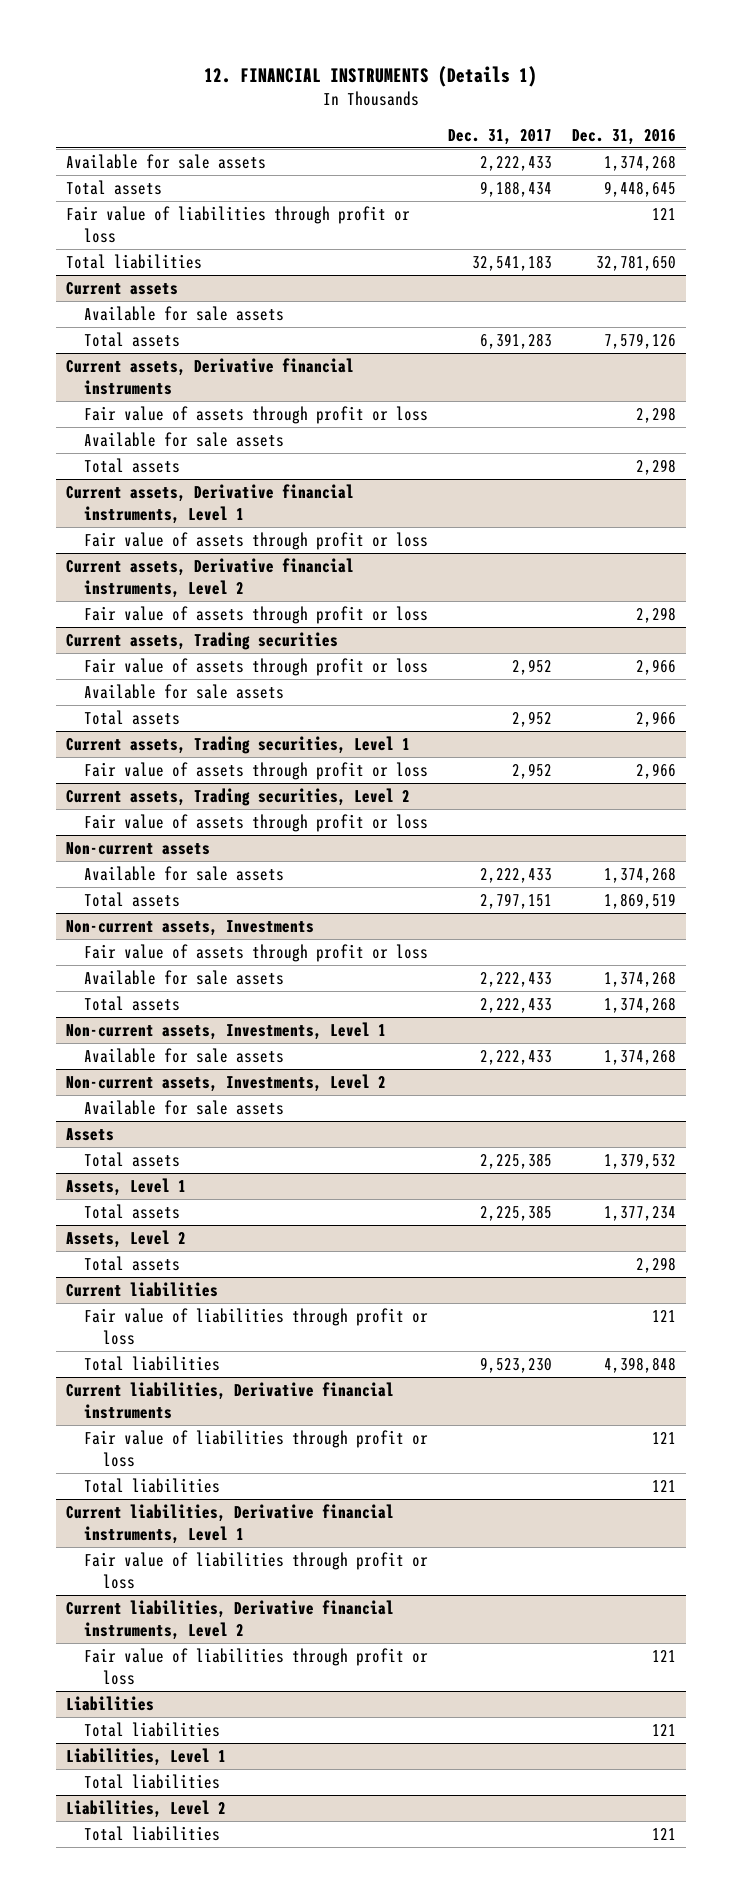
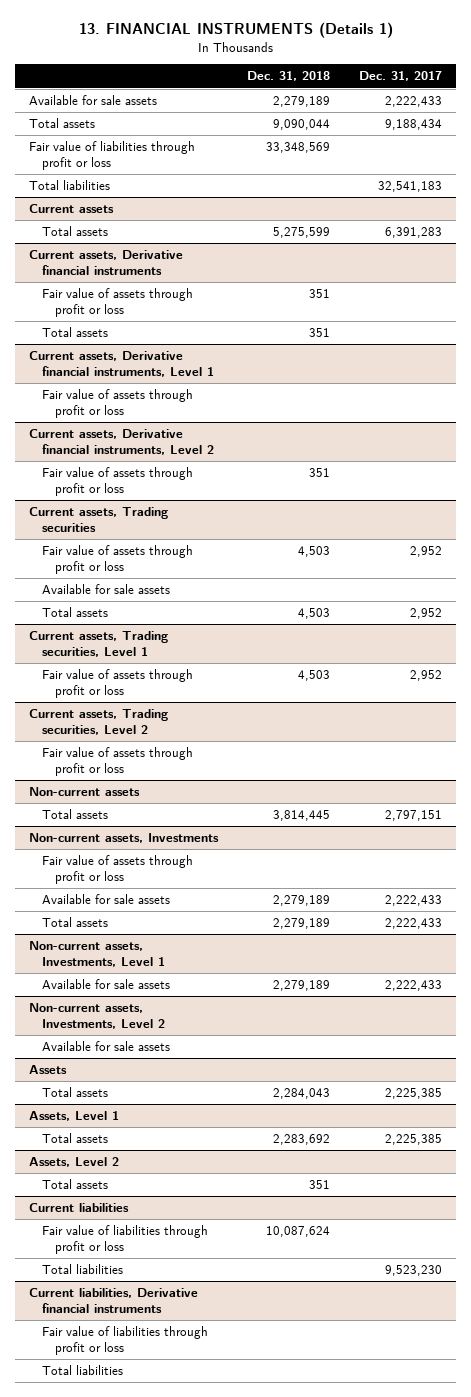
[203,65,537,87] 12. FINANCIAL INSTRUMENTS (Details 1) -> [78,22,393,39] 13. FINANCIAL INSTRUMENTS (Details 1)
[572,128,677,145] Dec. 31, 2016 -> none
none -> [247,71,331,82] Dec. 31, 2018
[84,306,285,322] Available for sale assets -> none
[84,432,285,448] Available for sale assets -> none
[84,866,285,882] Available for sale assets -> none
[65,1504,394,1544] Current liabilities, Derivative financial instruments, Level 1 -> none
[84,1552,429,1589] Fair value of liabilities through profit or loss -> none
[65,1600,394,1640] Current liabilities, Derivative financial instruments, Level 2 -> none
[84,1648,429,1685] Fair value of liabilities through profit or loss -> none
[65,1696,154,1712] Liabilities -> none
[84,1722,221,1738] Total liabilities -> none
[65,1748,226,1767] Liabilities, Level 1 -> none
[84,1774,221,1790] Total liabilities -> none
[65,1800,226,1819] Liabilities, Level 2 -> none
[84,1826,221,1842] Total liabilities -> none

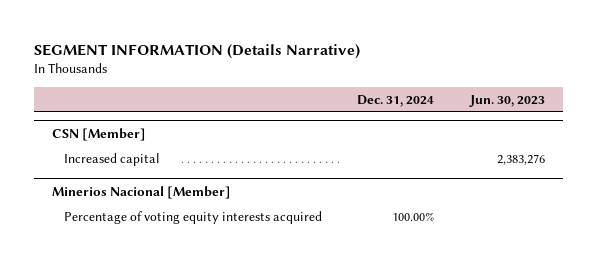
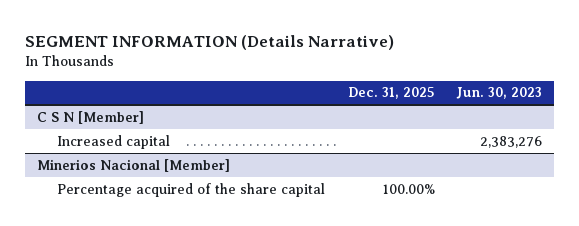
[357,94,435,107] Dec. 31, 2024 -> none
none -> [347,87,435,100] Dec. 31, 2025
[51,127,146,141] CSN [Member] -> [36,110,144,124] C S N [Member]
[63,211,322,225] Percentage of voting equity interests acquired -> [56,182,325,197] Percentage acquired of the share capital

